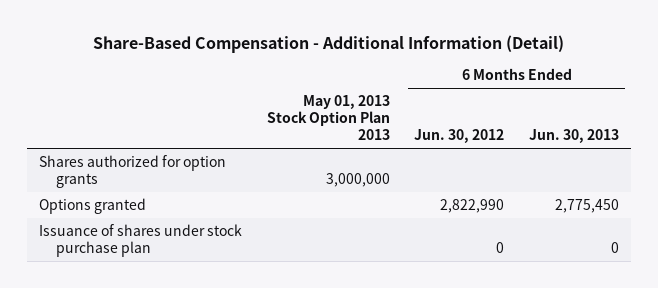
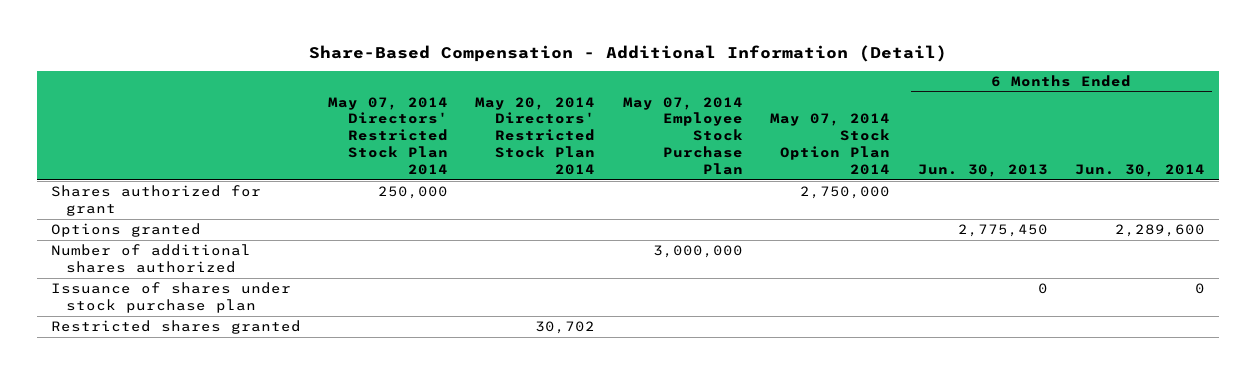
[266,95,390,141] May 01, 2013 Stock Option Plan 2013 -> none
[414,129,505,144] Jun. 30, 2012 -> none
none -> [328,96,449,176] May 07, 2014 Directors' Restricted Stock Plan 2014
none -> [475,96,596,176] May 20, 2014 Directors' Restricted Stock Plan 2014
none -> [622,96,743,176] May 07, 2014 Employee Stock Purchase Plan
none -> [770,113,891,176] May 07, 2014 Stock Option Plan 2014
none -> [1074,164,1205,178] Jun. 30, 2014
[39,155,227,188] Shares authorized for option grants -> [50,184,261,216] Shares authorized for grant
none -> [50,243,251,273] Number of additional shares authorized
none -> [50,319,301,334] Restricted shares granted

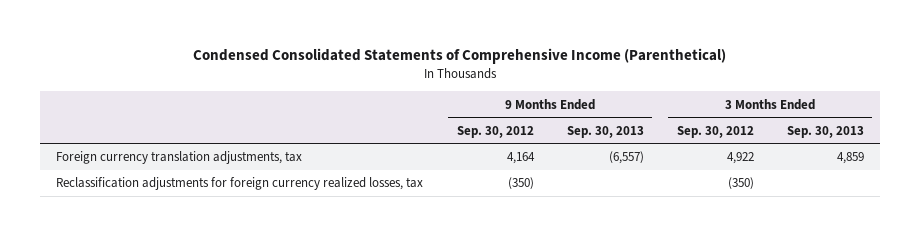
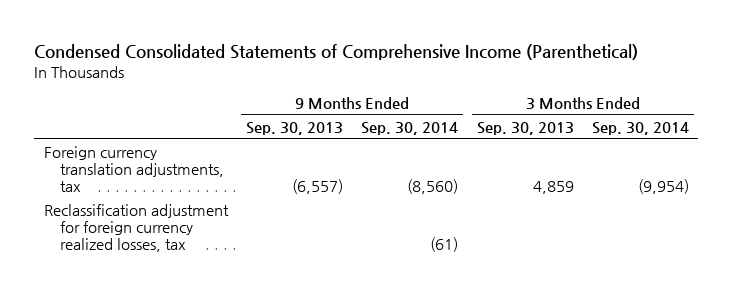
[456,125,534,138] Sep. 30, 2012 -> none
[676,125,754,138] Sep. 30, 2012 -> none
none -> [361,121,459,135] Sep. 30, 2014
none -> [592,121,690,135] Sep. 30, 2014
[56,177,424,191] Reclassification adjustments for foreign currency realized losses, tax -> [43,204,229,253] Reclassification adjustment for foreign currency realized losses, tax

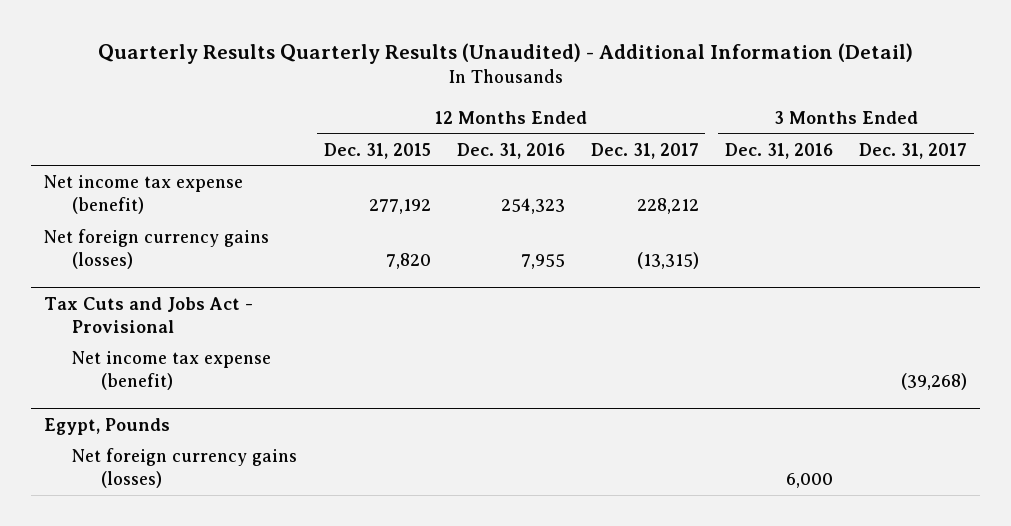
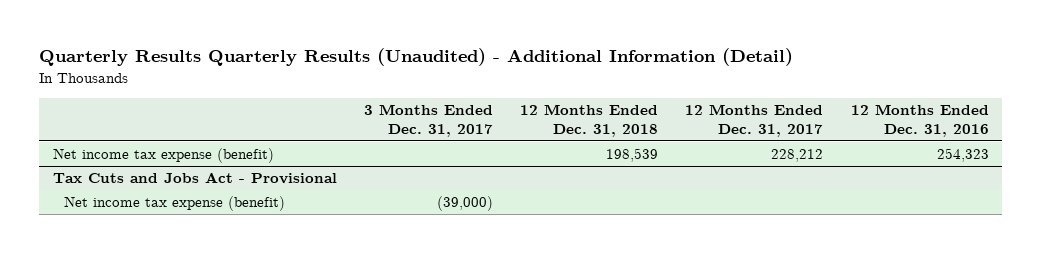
[323,142,431,159] Dec. 31, 2015 -> none
[725,142,834,159] Dec. 31, 2016 -> none
none -> [520,103,659,138] 12 Months Ended Dec. 31, 2018
[44,229,270,270] Net foreign currency gains (losses) -> none
[44,417,171,435] Egypt, Pounds -> none
[72,448,298,489] Net foreign currency gains (losses) -> none
[901,373,968,391] (39,268) -> [436,196,493,212] (39,000)

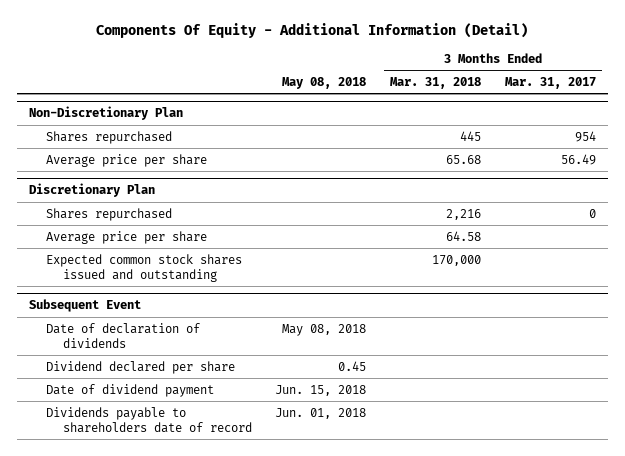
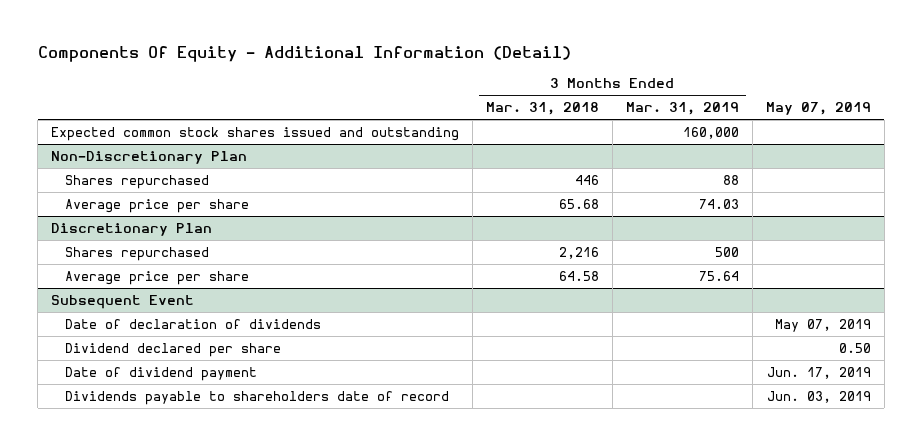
[282,76,367,89] May 08, 2018 -> none
[505,76,597,89] Mar. 31, 2017 -> none
none -> [625,102,739,116] Mar. 31, 2019
none -> [765,102,871,116] May 07, 2019
none -> [51,127,460,142] Expected common stock shares issued and outstanding
[460,130,482,141] 445 -> [574,175,599,186] 446
[45,253,242,283] Expected common stock shares issued and outstanding -> none

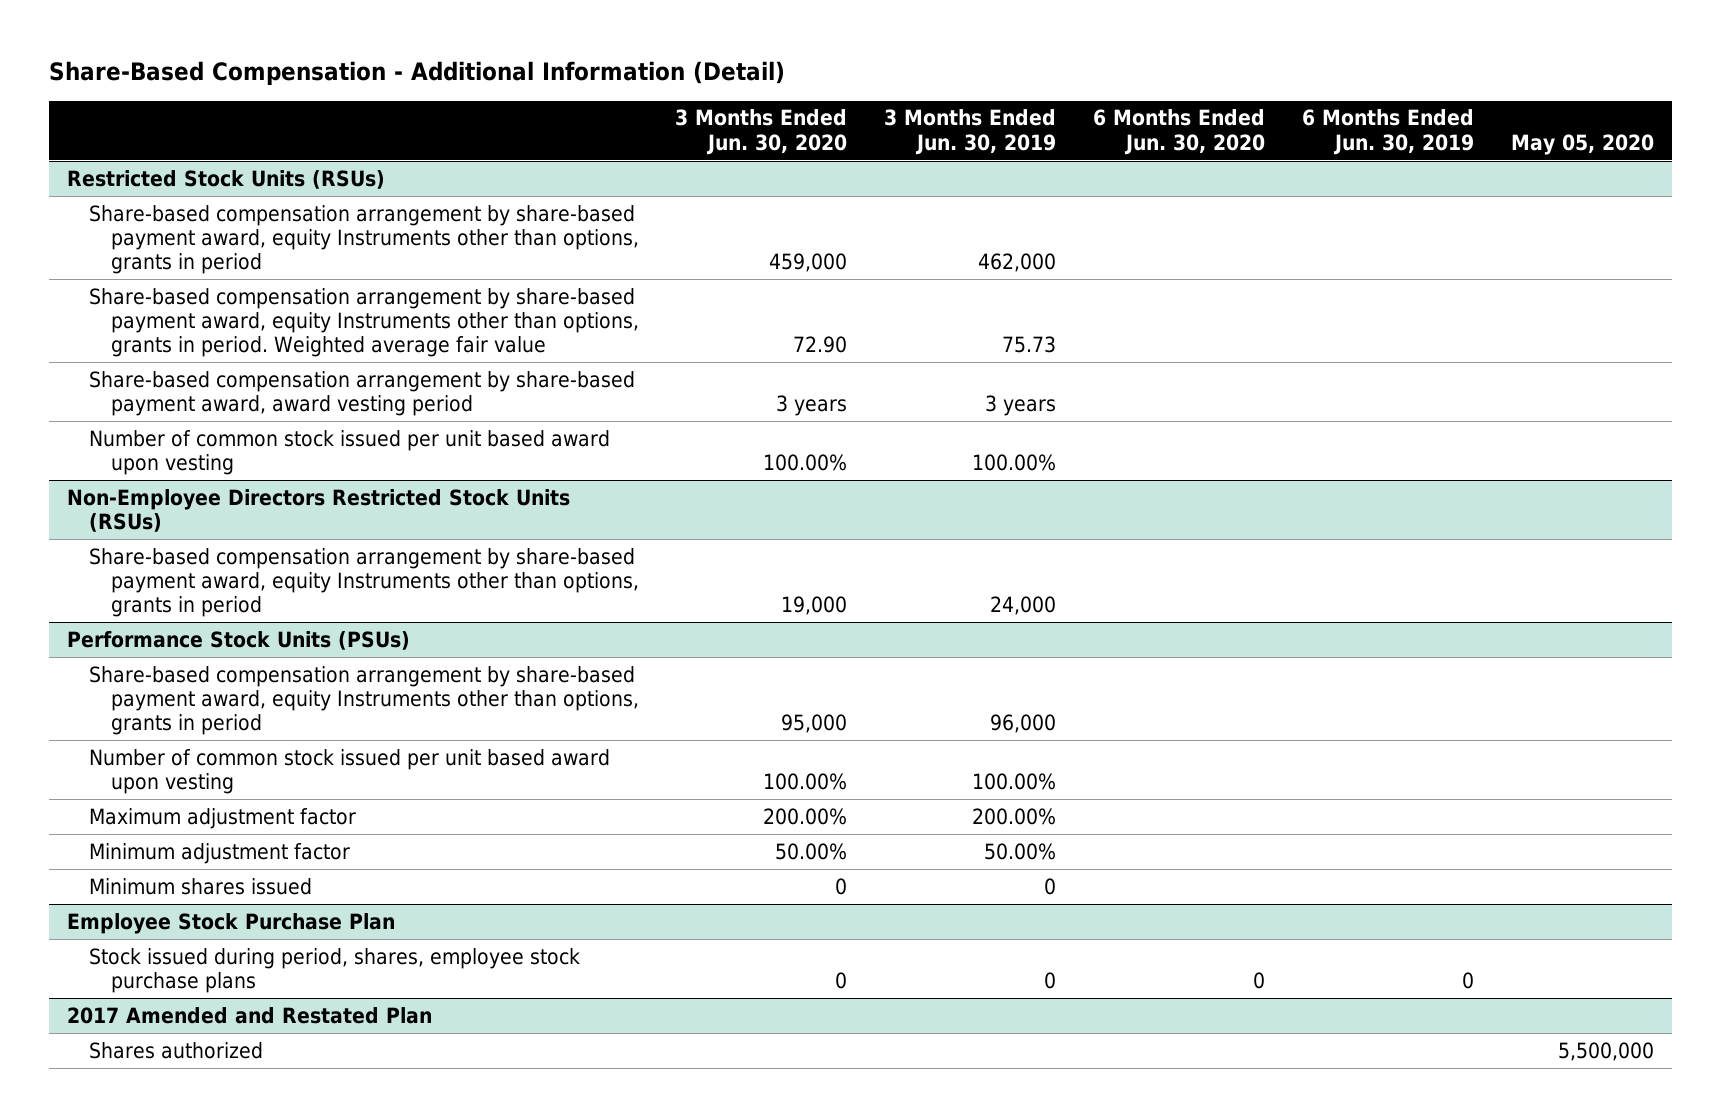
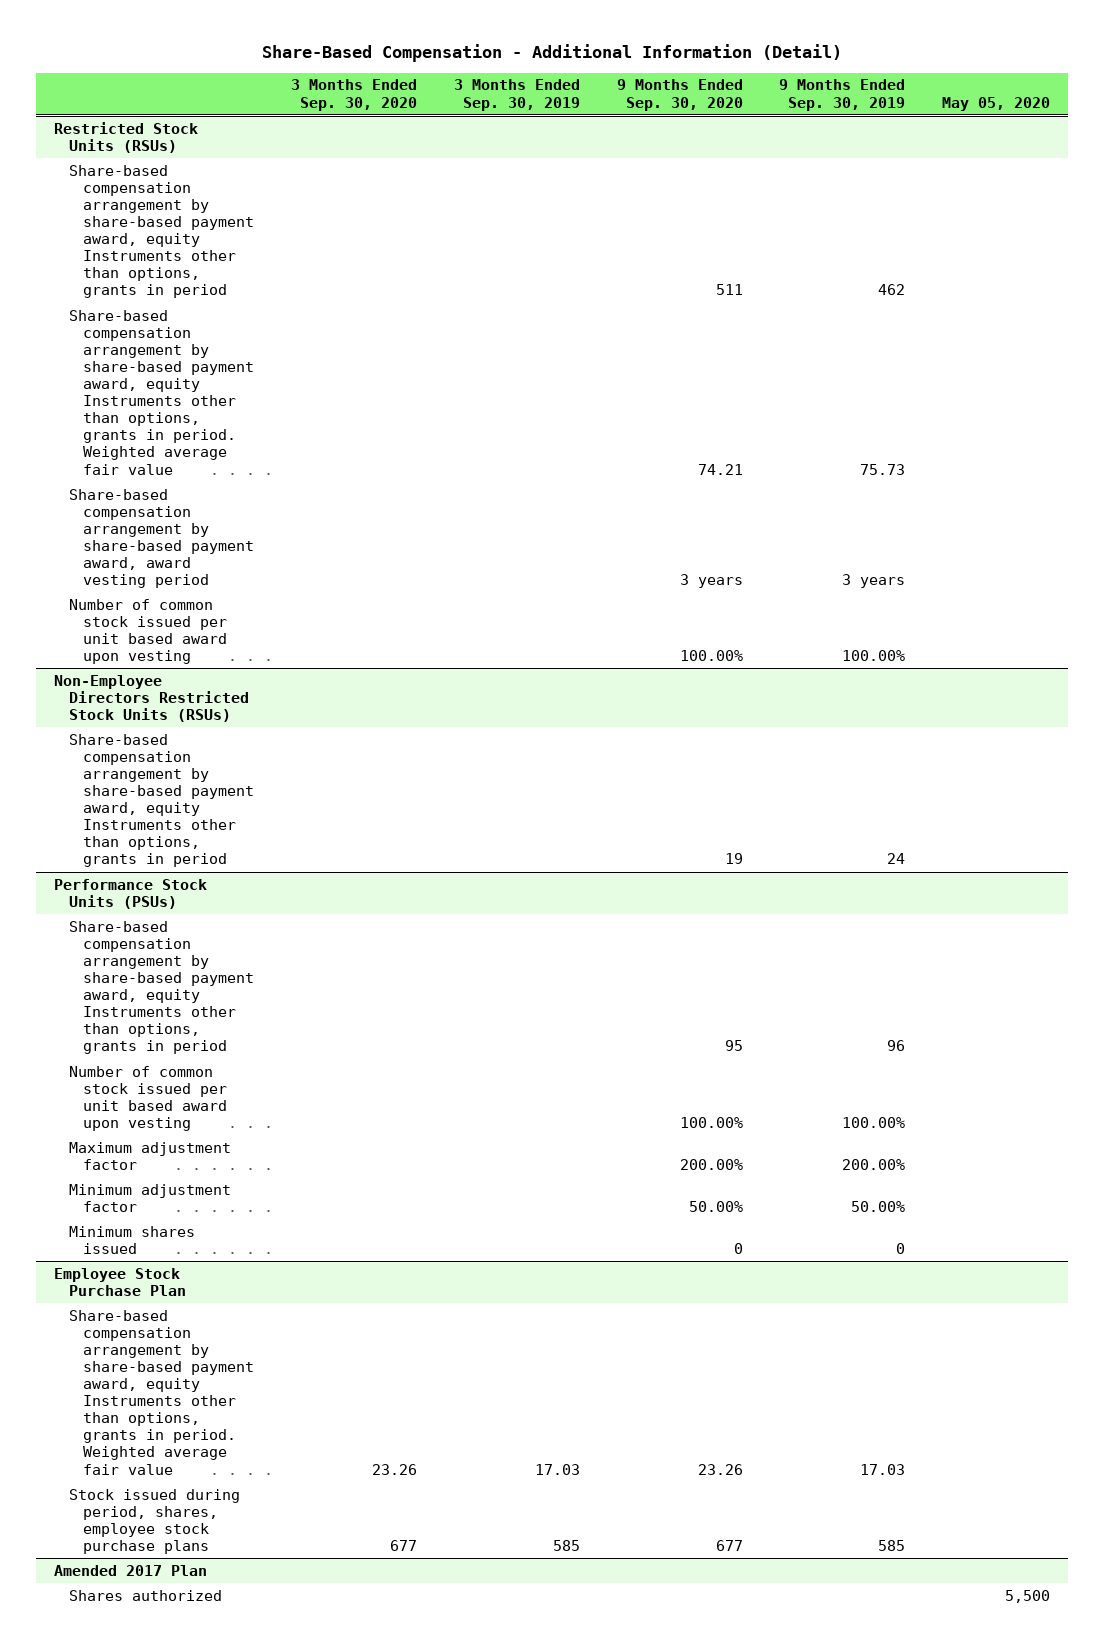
[675,109,848,155] 3 Months Ended Jun. 30, 2020 -> none
[884,109,1057,155] 3 Months Ended Jun. 30, 2019 -> none
[1093,109,1266,155] 6 Months Ended Jun. 30, 2020 -> none
[1301,109,1474,155] 6 Months Ended Jun. 30, 2019 -> none
none -> [291,79,418,111] 3 Months Ended Sep. 30, 2020
none -> [453,79,580,111] 3 Months Ended Sep. 30, 2019
none -> [616,79,743,111] 9 Months Ended Sep. 30, 2020
none -> [779,79,906,111] 9 Months Ended Sep. 30, 2019
none -> [68,1309,255,1475] Share-based compensation arrangement by share-based payment award, equity Instruments other than options, grants in period. Weighted average fair value
[66,1006,432,1024] 2017 Amended and Restated Plan -> [54,1564,208,1576] Amended 2017 Plan
[1557,1041,1654,1061] 5,500,000 -> [1005,1589,1051,1603] 5,500

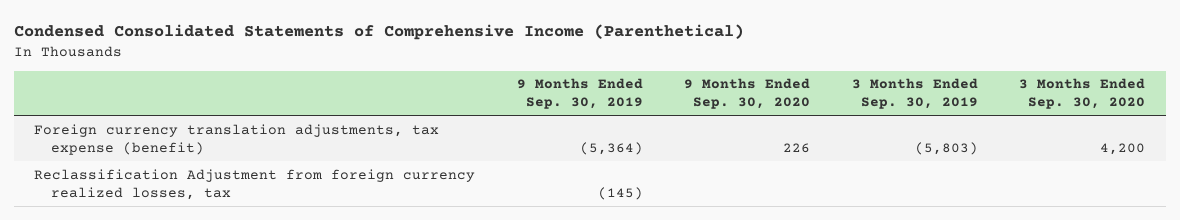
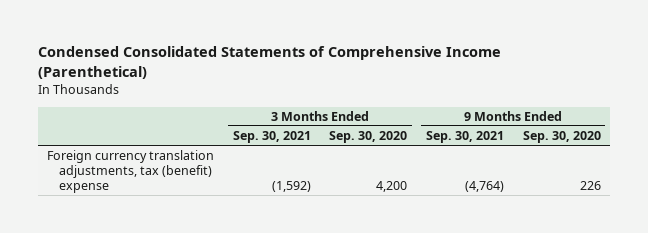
[516,78,643,110] 9 Months Ended Sep. 30, 2019 -> none
[851,78,978,110] 3 Months Ended Sep. 30, 2019 -> none
none -> [232,131,311,144] Sep. 30, 2021
none -> [426,131,505,144] Sep. 30, 2021
[34,168,476,200] Reclassification Adjustment from foreign currency realized losses, tax -> none
[34,123,440,155] Foreign currency translation adjustments, tax expense (benefit) -> [47,150,215,194] Foreign currency translation adjustments, tax (benefit) expense

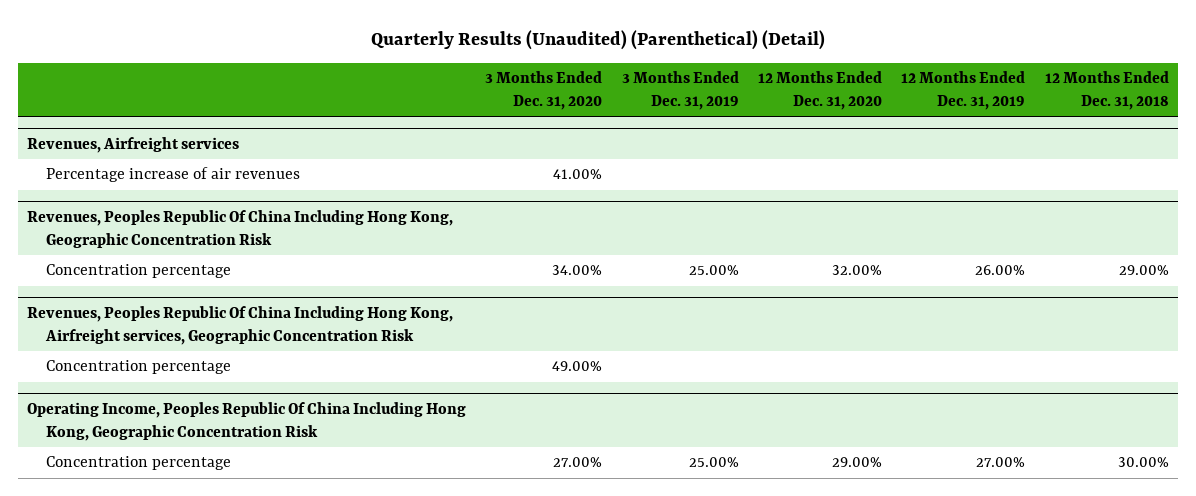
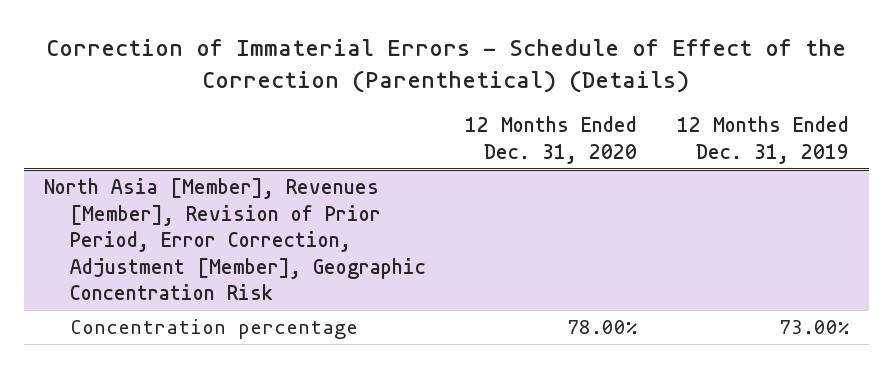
[370,29,825,50] Quarterly Results (Unaudited) (Parenthetical) (Detail) -> [46,39,847,93] Correction of Immaterial Errors - Schedule of Effect of the Correction (Parenthetical) (Details)
[485,71,603,111] 3 Months Ended Dec. 31, 2020 -> none
[621,71,739,111] 3 Months Ended Dec. 31, 2019 -> none
[1044,71,1169,111] 12 Months Ended Dec. 31, 2018 -> none
[27,136,240,153] Revenues, Airfreight services -> none
[45,167,300,183] Percentage increase of air revenues -> none
[27,209,454,248] Revenues, Peoples Republic Of China Including Hong Kong, Geographic Concentration Risk -> none
[45,264,231,279] Concentration percentage -> none
[27,305,454,345] Revenues, Peoples Republic Of China Including Hong Kong, Airfreight services, Geographic Concentration Risk -> none
[45,360,231,375] Concentration percentage -> none
[27,401,467,441] Operating Income, Peoples Republic Of China Including Hong Kong, Geographic Concentration Risk -> none
[45,456,231,471] Concentration percentage -> none
none -> [44,178,426,301] North Asia [Member], Revenues [Member], Revision of Prior Period, Error Correction, Adjustment [Member], Geographic Concentration Risk
none -> [69,319,358,340] Concentration percentage

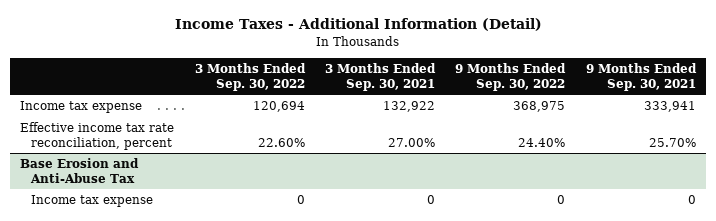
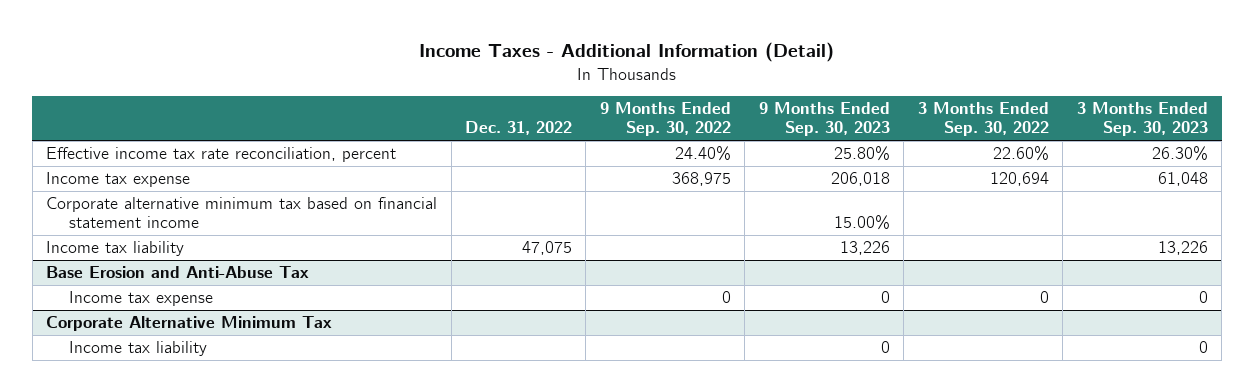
[325,63,437,91] 3 Months Ended Sep. 30, 2021 -> none
[585,63,697,91] 9 Months Ended Sep. 30, 2021 -> none
none -> [464,121,572,136] Dec. 31, 2022
none -> [758,101,890,137] 9 Months Ended Sep. 30, 2023
none -> [1076,101,1208,137] 3 Months Ended Sep. 30, 2023
[20,101,143,114] Income tax expense -> [46,171,191,187] Income tax expense
none -> [46,196,438,229] Corporate alternative minimum tax based on financial statement income
none -> [46,240,185,256] Income tax liability
none -> [46,315,333,331] Corporate Alternative Minimum Tax
none -> [68,340,207,356] Income tax liability

